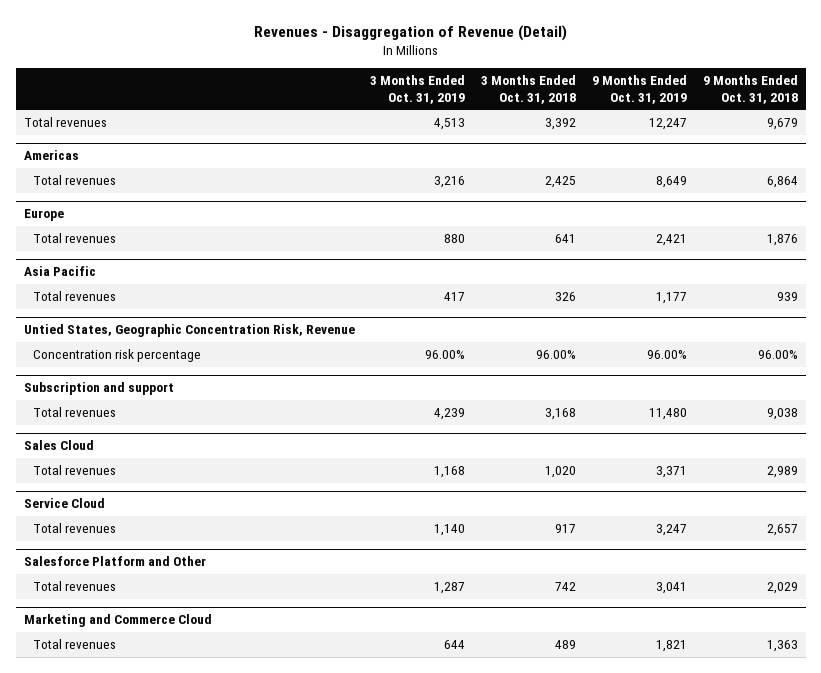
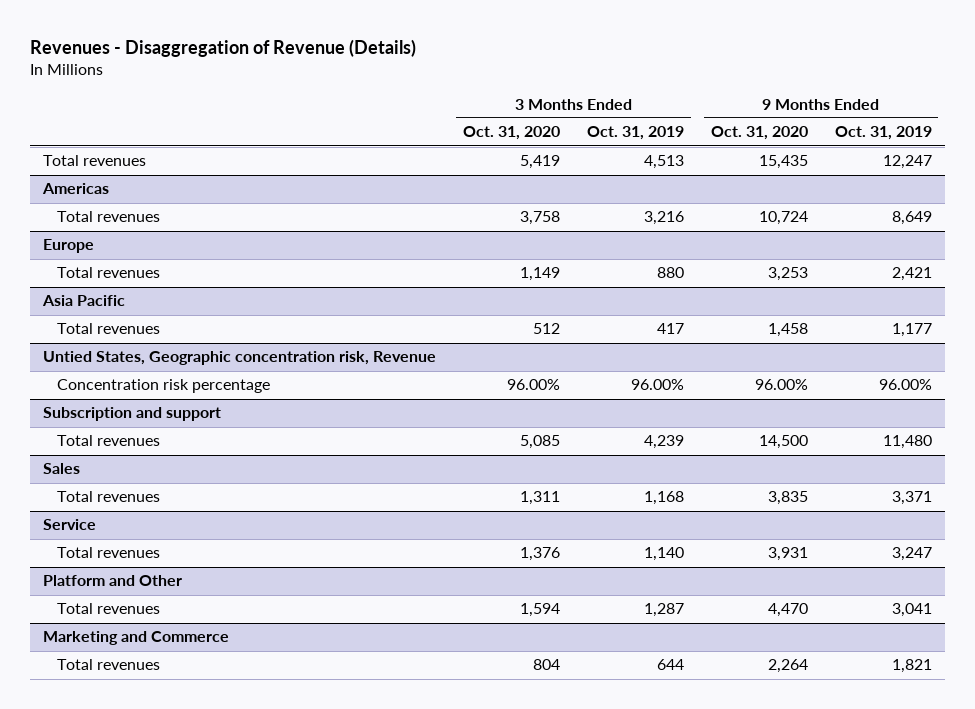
[253,24,567,41] Revenues - Disaggregation of Revenue (Detail) -> [30,38,417,57] Revenues - Disaggregation of Revenue (Details)
[481,75,577,104] 3 Months Ended Oct. 31, 2018 -> none
[702,75,798,104] 9 Months Ended Oct. 31, 2018 -> none
none -> [463,126,561,141] Oct. 31, 2020
none -> [710,126,808,141] Oct. 31, 2020
[23,324,355,338] Untied States, Geographic Concentration Risk, Revenue -> [43,351,437,366] Untied States, Geographic concentration risk, Revenue
[23,440,94,451] Sales Cloud -> [43,463,81,475] Sales
[23,498,105,509] Service Cloud -> [43,519,97,531] Service
[23,556,206,567] Salesforce Platform and Other -> [43,575,183,587] Platform and Other
[23,614,212,628] Marketing and Commerce Cloud -> [43,631,230,646] Marketing and Commerce

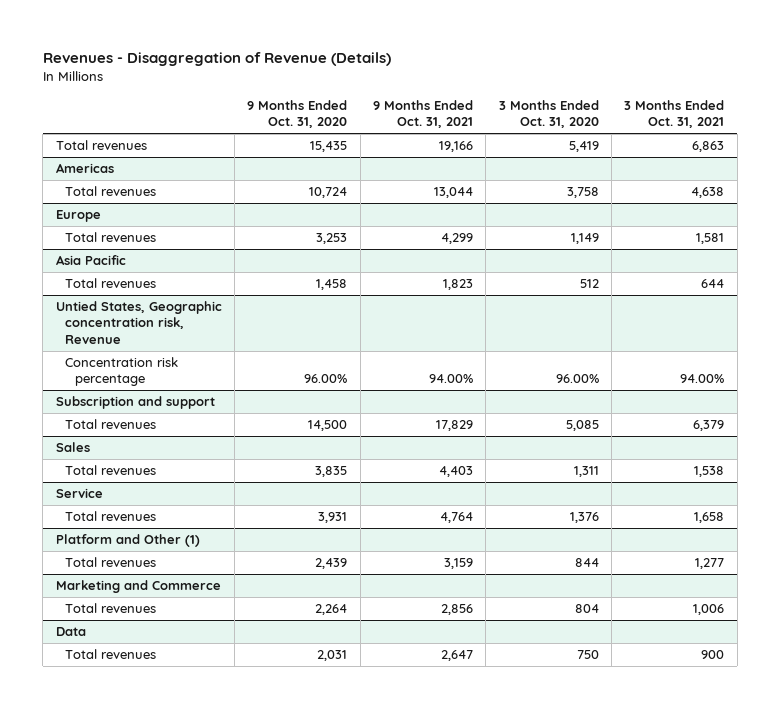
[586,126,684,141] Oct. 31, 2019 -> none
[834,126,932,141] Oct. 31, 2019 -> none
none -> [373,99,474,129] 9 Months Ended Oct. 31, 2021
none -> [624,99,725,129] 3 Months Ended Oct. 31, 2021
[43,575,183,587] Platform and Other -> [55,534,200,548] Platform and Other (1)
[520,603,561,618] 1,594 -> [574,558,599,568] 844
[767,603,808,618] 4,470 -> [315,558,348,570] 2,439
none -> [55,627,86,637] Data
none -> [65,649,157,660] Total revenues

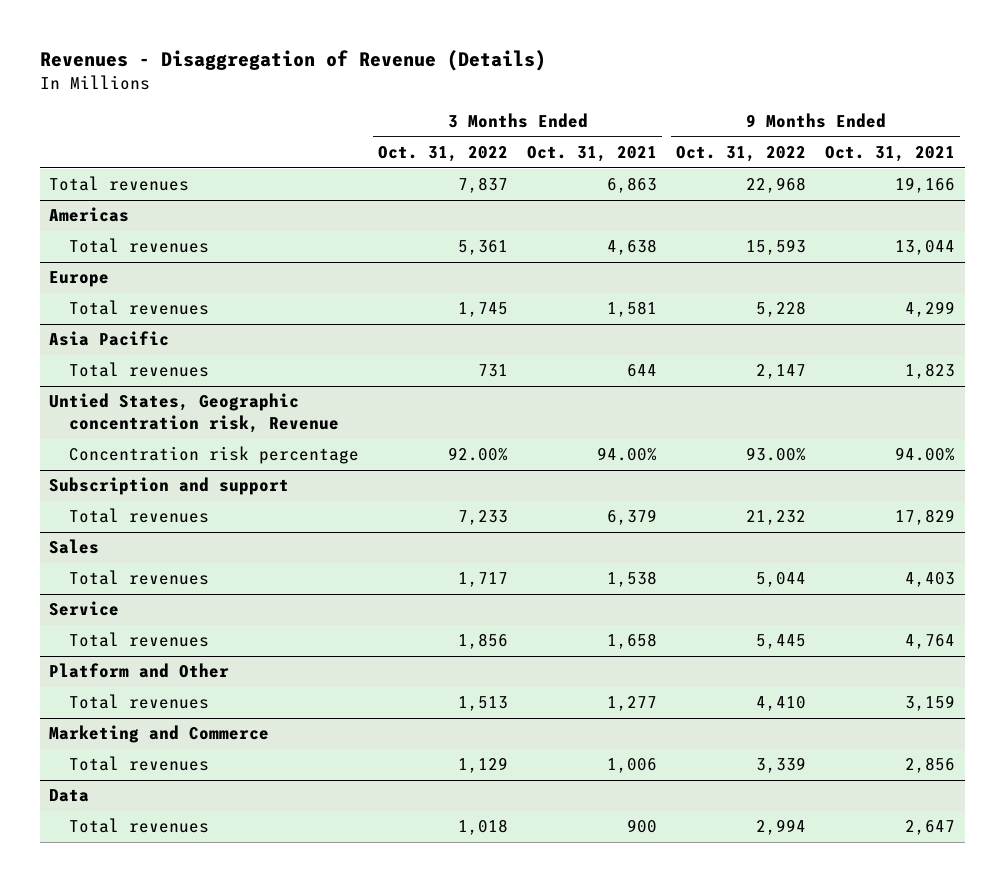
[247,99,348,129] 9 Months Ended Oct. 31, 2020 -> none
[498,99,599,129] 3 Months Ended Oct. 31, 2020 -> none
none -> [378,146,509,163] Oct. 31, 2022
none -> [676,146,807,163] Oct. 31, 2022
[55,534,200,548] Platform and Other (1) -> [49,663,230,679] Platform and Other

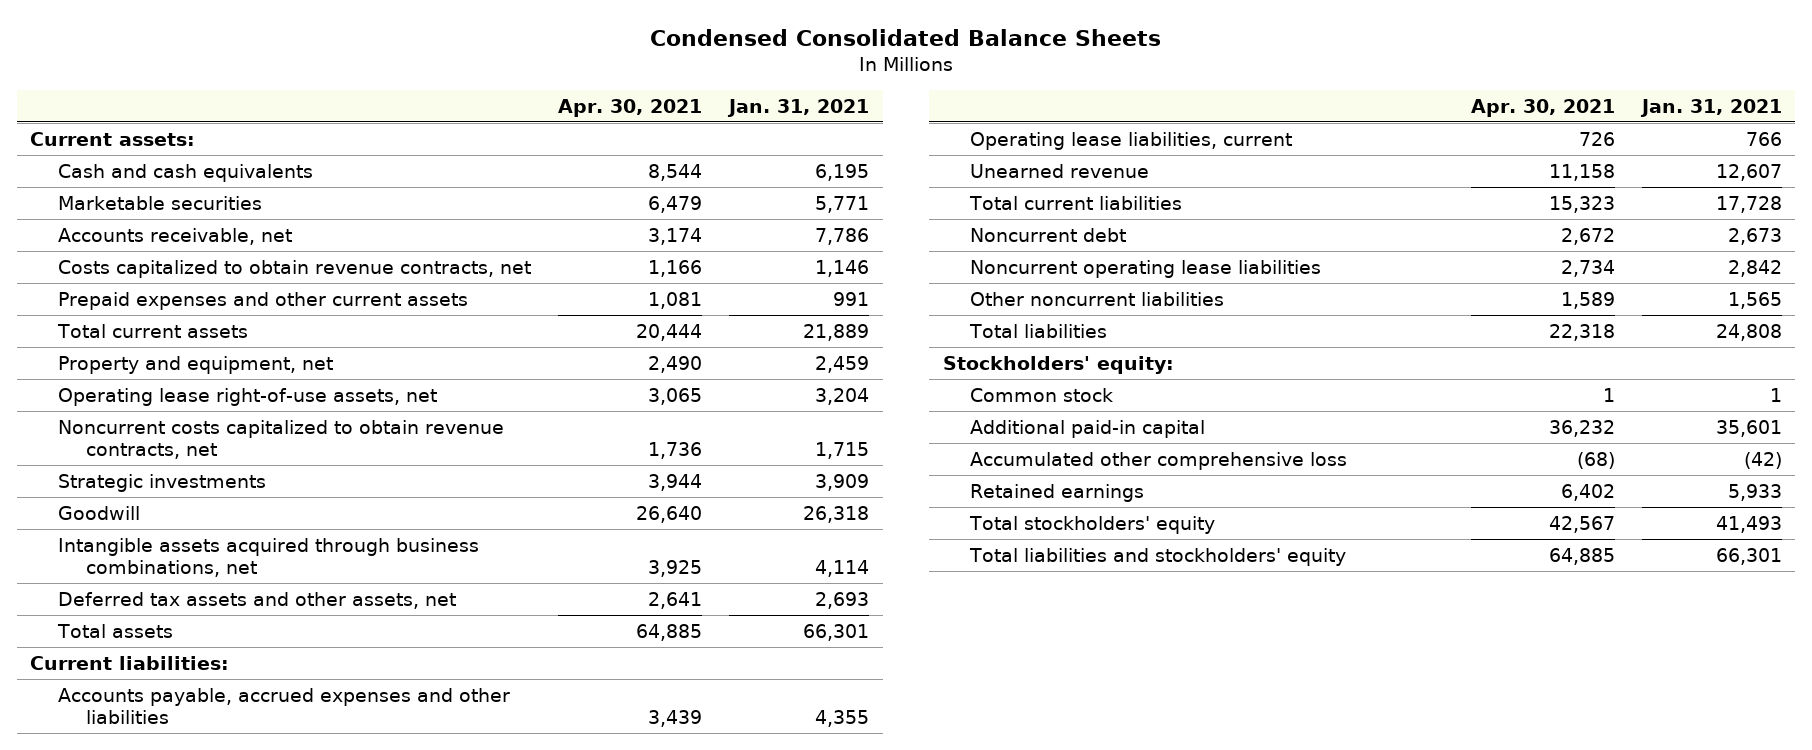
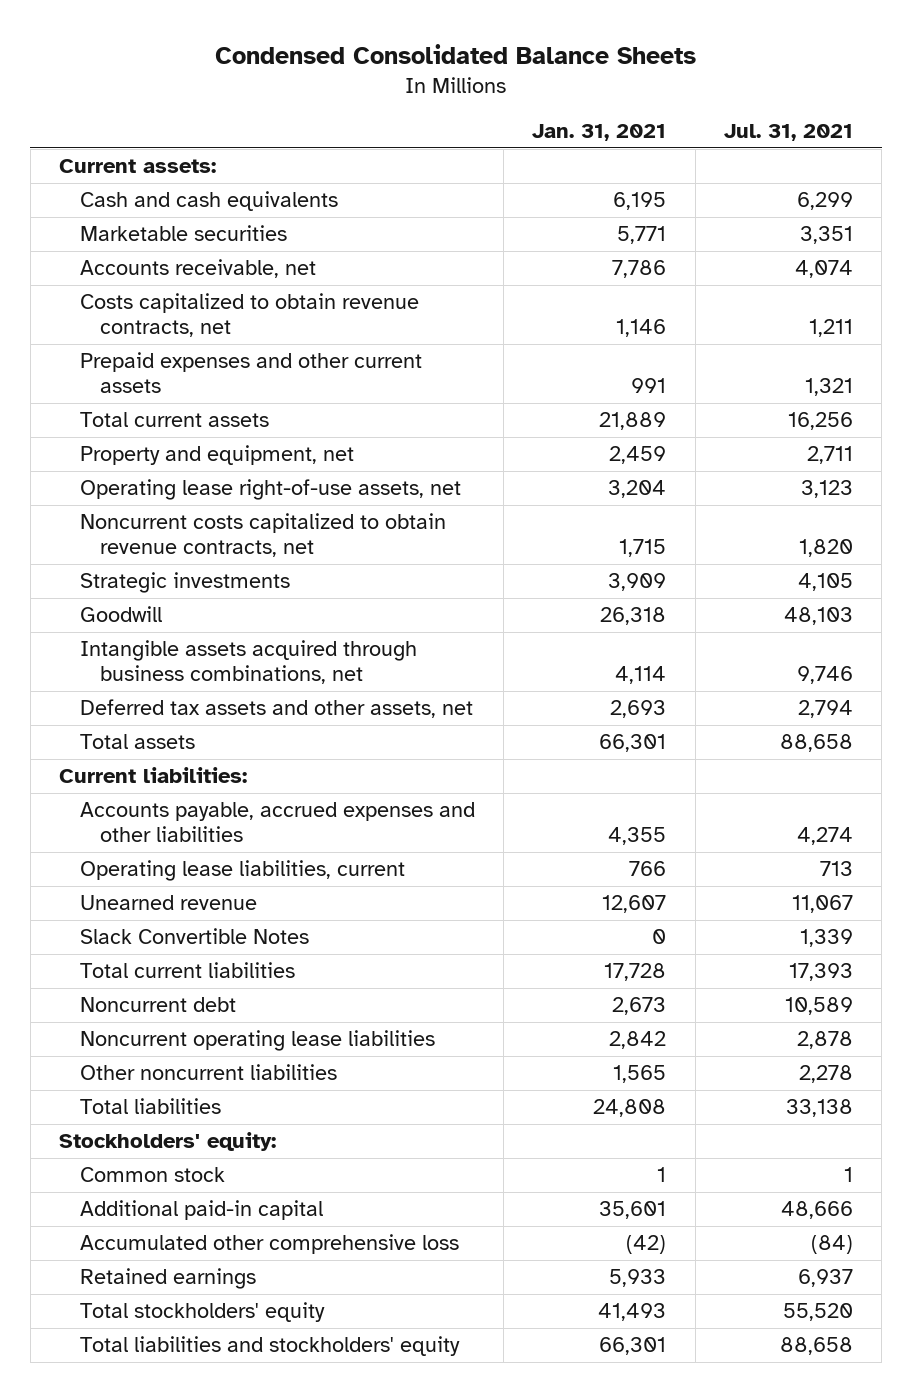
[558,98,703,117] Apr. 30, 2021 -> none
none -> [724,124,854,142] Jul. 31, 2021
none -> [79,928,309,945] Slack Convertible Notes

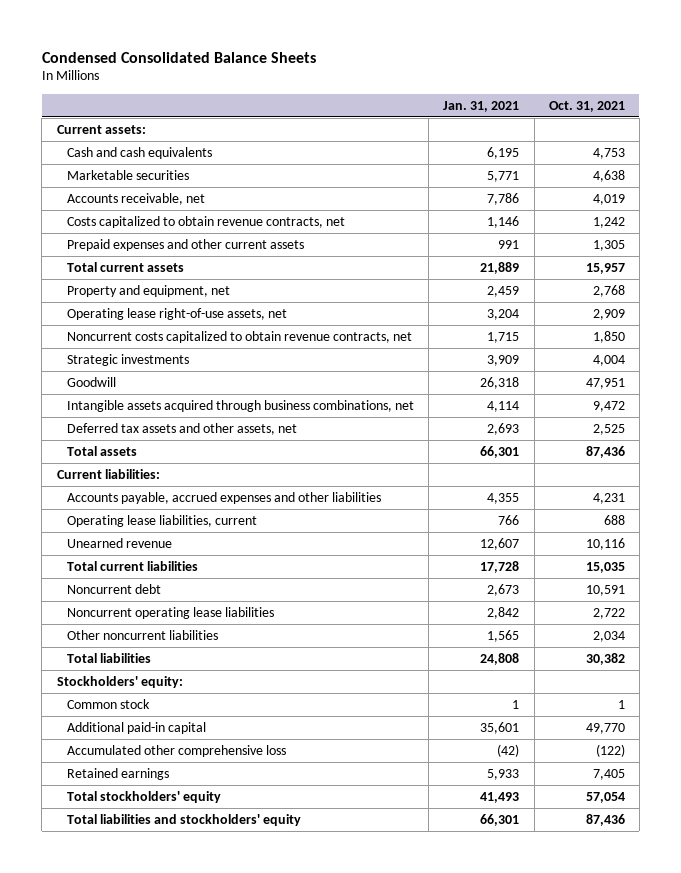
[724,124,854,142] Jul. 31, 2021 -> none
none -> [548,100,625,112] Oct. 31, 2021
[79,928,309,945] Slack Convertible Notes -> none

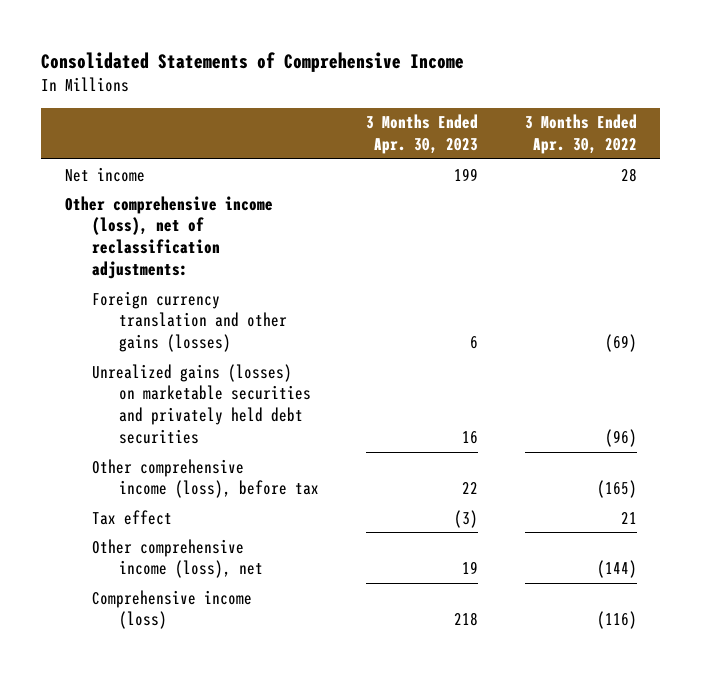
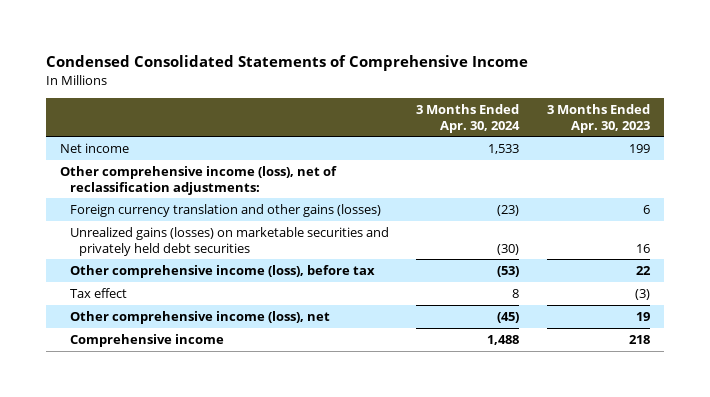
[41,51,465,72] Consolidated Statements of Comprehensive Income -> [46,54,529,71] Condensed Consolidated Statements of Comprehensive Income
[524,114,637,155] 3 Months Ended Apr. 30, 2022 -> none
none -> [416,103,521,133] 3 Months Ended Apr. 30, 2024
[91,589,252,630] Comprehensive income (loss) -> [69,334,224,348] Comprehensive income

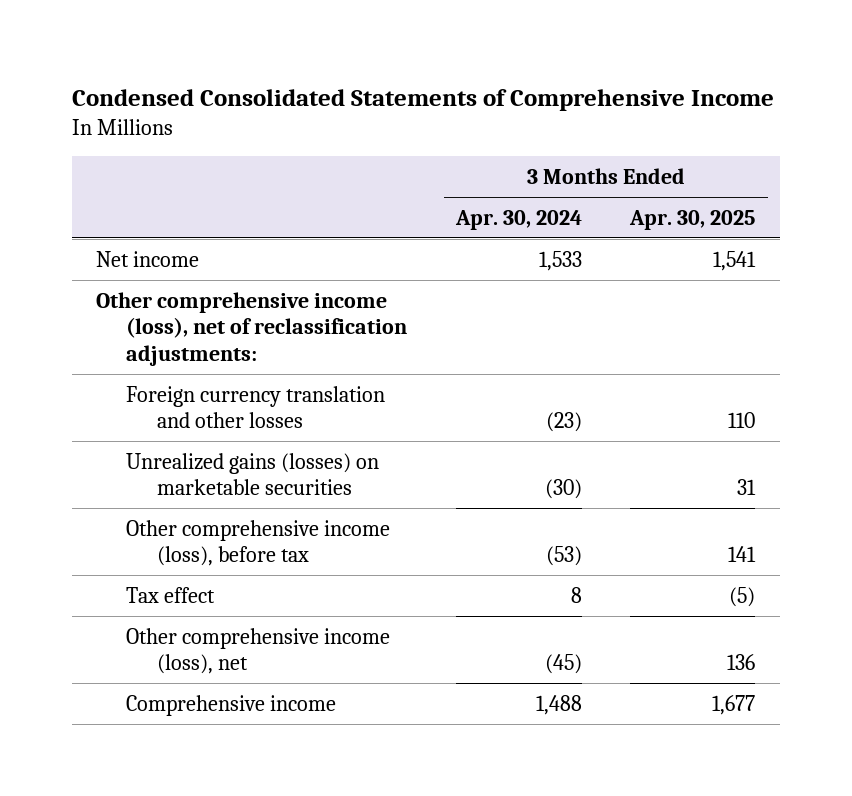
[547,103,651,133] 3 Months Ended Apr. 30, 2023 -> none
none -> [629,209,756,230] Apr. 30, 2025
[69,204,381,218] Foreign currency translation and other gains (losses) -> [126,385,386,429] Foreign currency translation and other losses
[69,227,389,256] Unrealized gains (losses) on marketable securities and privately held debt securities -> [126,452,380,496] Unrealized gains (losses) on marketable securities

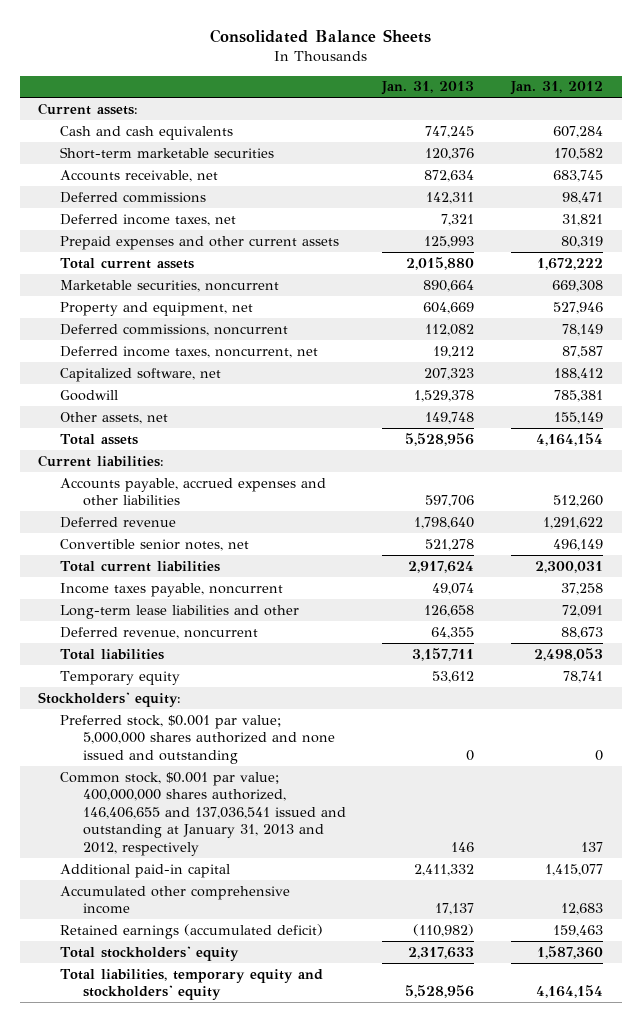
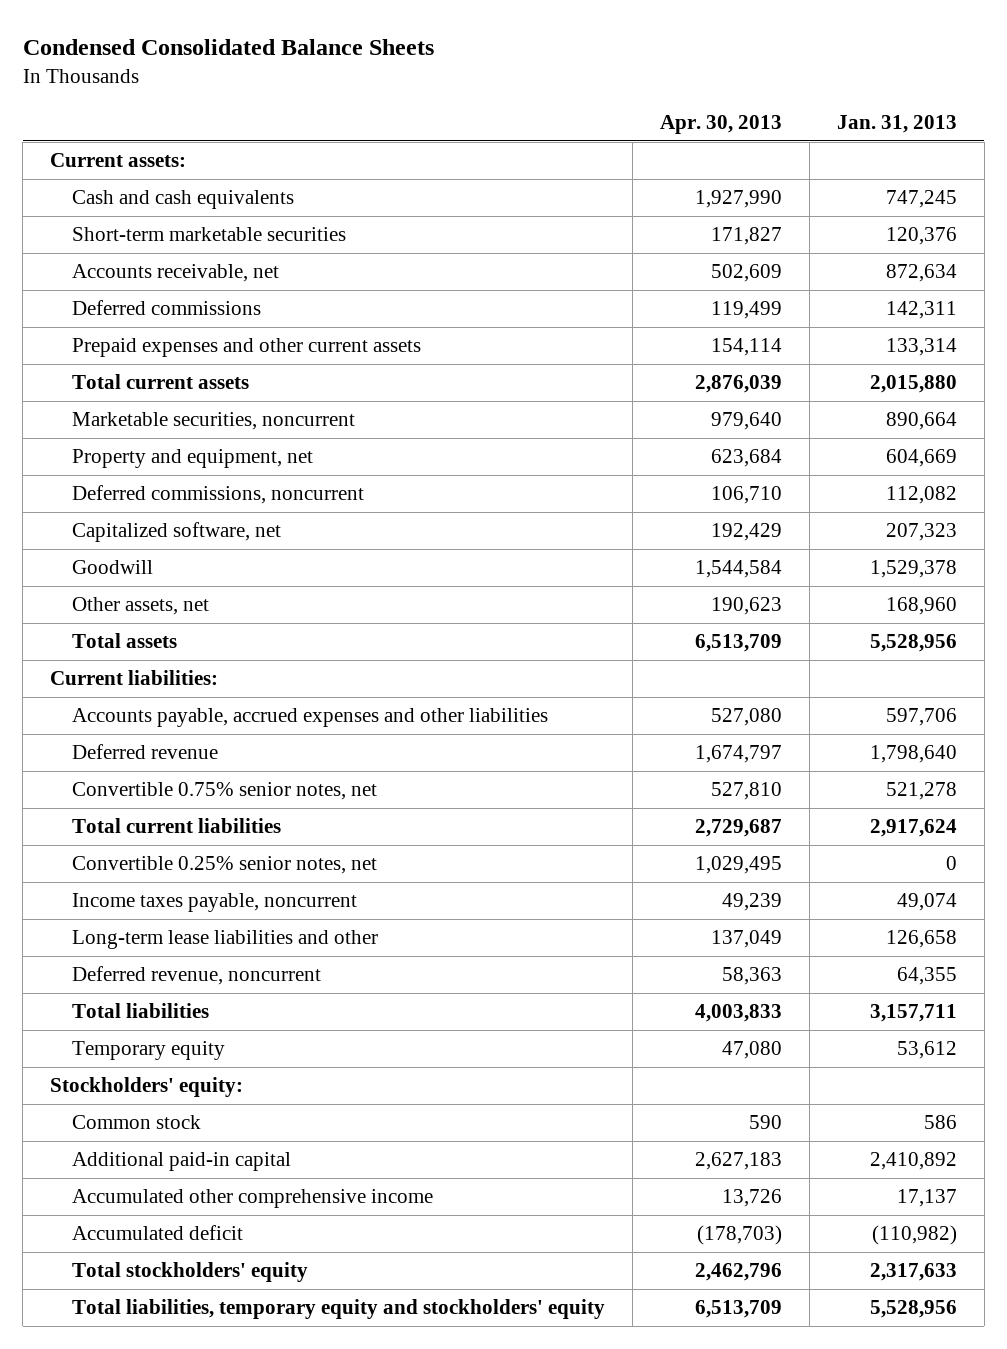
[209,28,431,43] Consolidated Balance Sheets -> [22,38,434,55] Condensed Consolidated Balance Sheets
[510,81,604,96] Jan. 31, 2012 -> none
none -> [660,114,783,134] Apr. 30, 2013
[60,213,237,226] Deferred income taxes, net -> none
[424,235,475,248] 125,993 -> [885,338,957,357] 133,314
[60,345,319,358] Deferred income taxes, noncurrent, net -> none
[425,411,475,424] 149,748 -> [885,597,957,616] 168,960
[60,538,250,551] Convertible senior notes, net -> [72,782,378,801] Convertible 0.75% senior notes, net
none -> [72,856,378,875] Convertible 0.25% senior notes, net
[60,714,335,764] Preferred stock, $0.001 par value; 5,000,000 shares authorized and none issued and outstanding -> none
[60,771,346,856] Common stock, $0.001 par value; 400,000,000 shares authorized, 146,406,655 and 137,036,541 issued and outstanding at January 31, 2013 and 2012, respectively -> none
none -> [72,1115,202,1130] Common stock
[414,863,475,876] 2,411,332 -> [869,1152,957,1171] 2,410,892
[60,923,324,939] Retained earnings (accumulated deficit) -> [72,1225,244,1241] Accumulated deficit

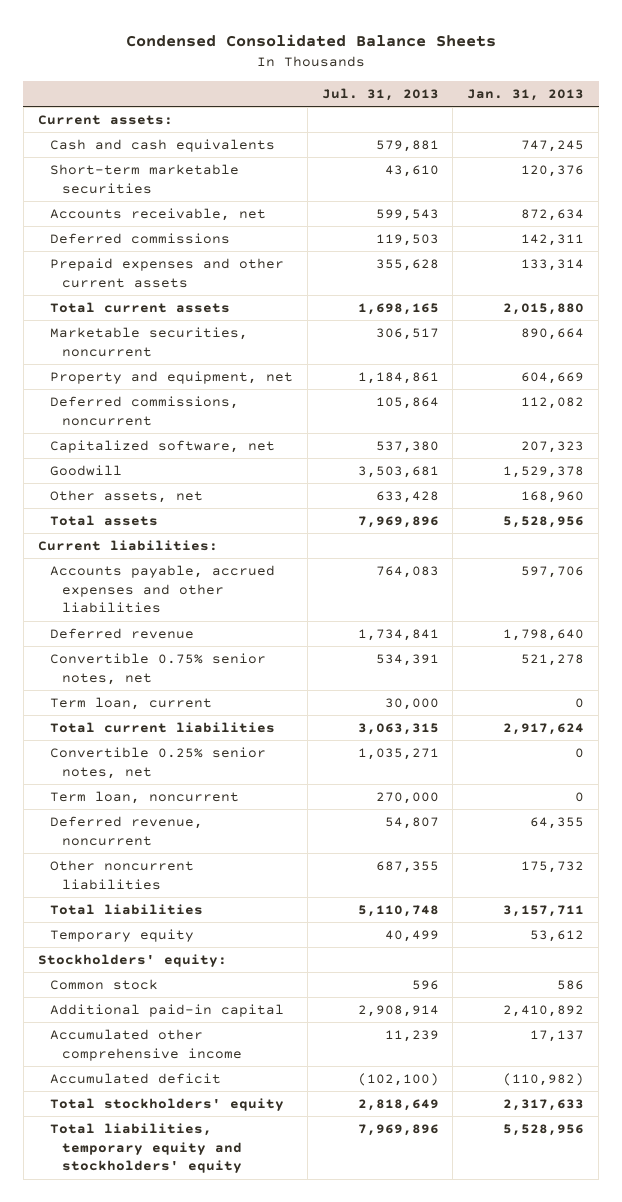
[660,114,783,134] Apr. 30, 2013 -> none
none -> [321,87,439,101] Jul. 31, 2013
none -> [49,697,212,711] Term loan, current
[72,893,358,913] Income taxes payable, noncurrent -> none
[72,930,379,950] Long-term lease liabilities and other -> none
none -> [49,791,239,805] Term loan, noncurrent
none -> [49,860,194,890] Other noncurrent liabilities

